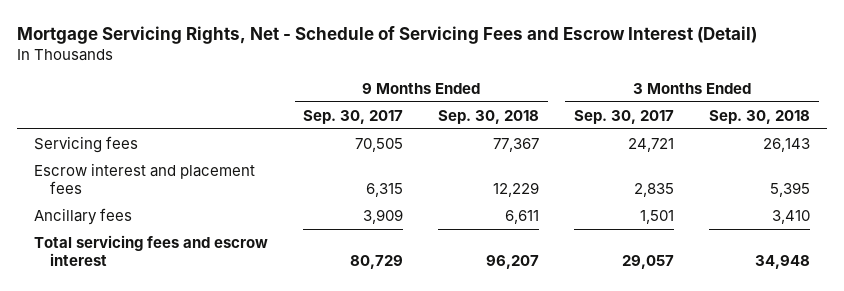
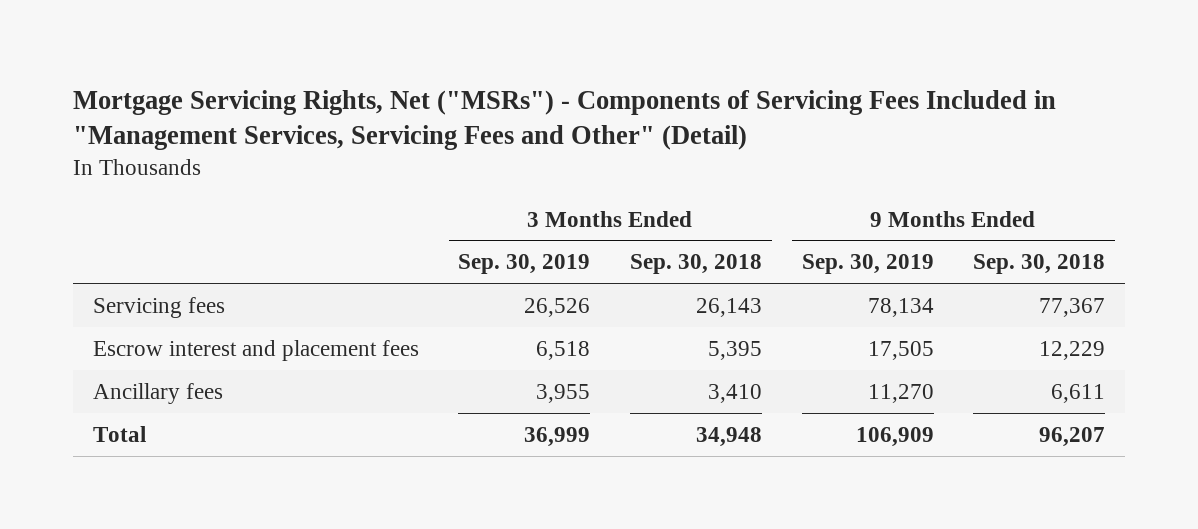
[17,25,758,44] Mortgage Servicing Rights, Net - Schedule of Servicing Fees and Escrow Interest (Detail) -> [73,89,1057,151] Mortgage Servicing Rights, Net ("MSRs") - Components of Servicing Fees Included in "Management Services, Servicing Fees and Other" (Detail)
[303,109,404,124] Sep. 30, 2017 -> none
[574,109,675,124] Sep. 30, 2017 -> none
none -> [458,254,591,275] Sep. 30, 2019
none -> [801,254,934,275] Sep. 30, 2019
[34,234,269,266] Total servicing fees and escrow interest -> [92,425,146,442] Total

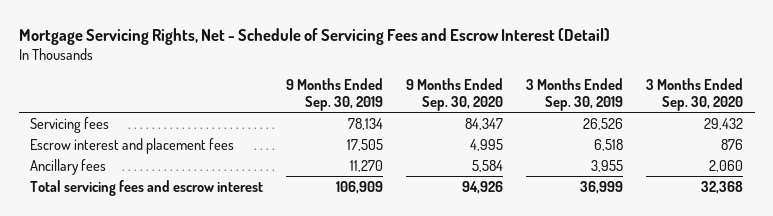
[73,89,1057,151] Mortgage Servicing Rights, Net ("MSRs") - Components of Servicing Fees Included in "Management Services, Servicing Fees and Other" (Detail) -> [18,27,610,45] Mortgage Servicing Rights, Net - Schedule of Servicing Fees and Escrow Interest (Detail)
[630,254,763,275] Sep. 30, 2018 -> none
[973,254,1106,275] Sep. 30, 2018 -> none
none -> [406,78,504,111] 9 Months Ended Sep. 30, 2020
none -> [646,78,744,111] 3 Months Ended Sep. 30, 2020
[92,425,146,442] Total -> [30,179,264,196] Total servicing fees and escrow interest

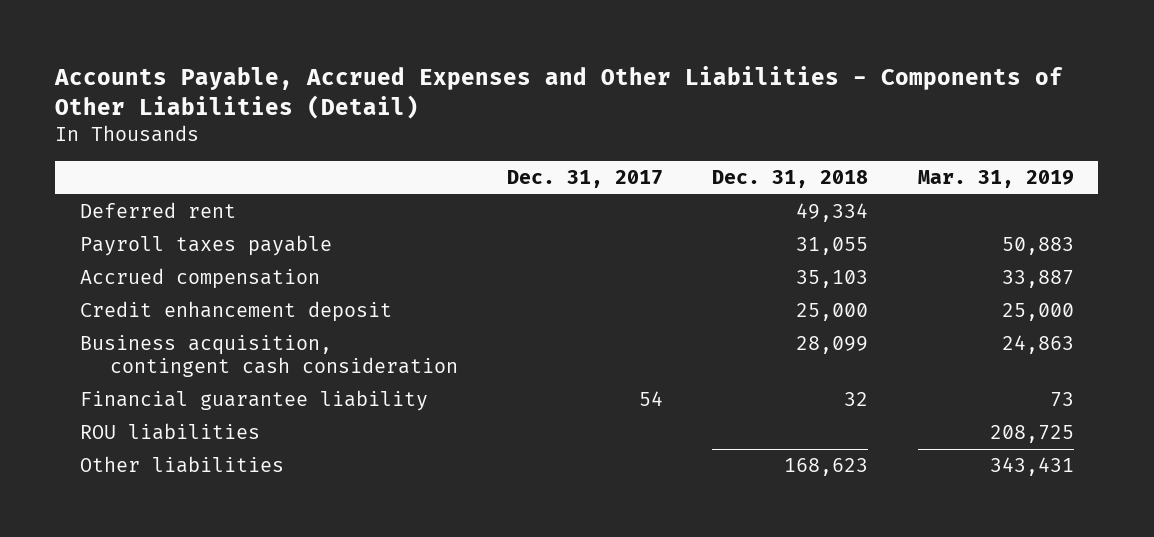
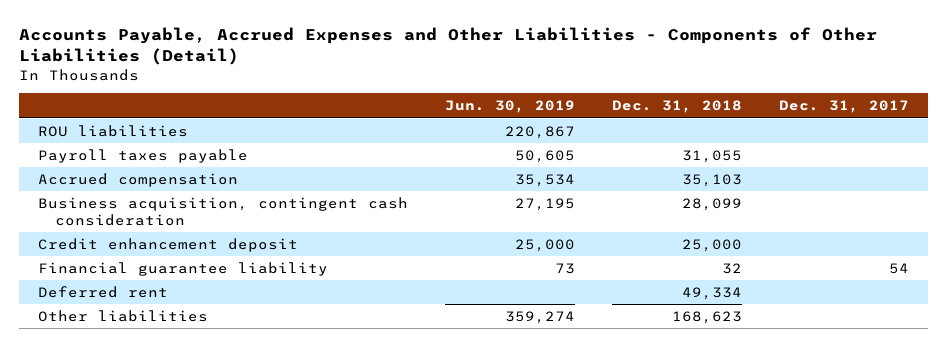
[917,169,1074,188] Mar. 31, 2019 -> none
none -> [445,100,576,114] Jun. 30, 2019
[80,423,261,441] ROU liabilities -> [37,124,188,137] ROU liabilities
[80,301,393,323] Credit enhancement deposit -> [37,237,298,252] Credit enhancement deposit
[80,202,237,219] Deferred rent -> [37,285,168,298] Deferred rent

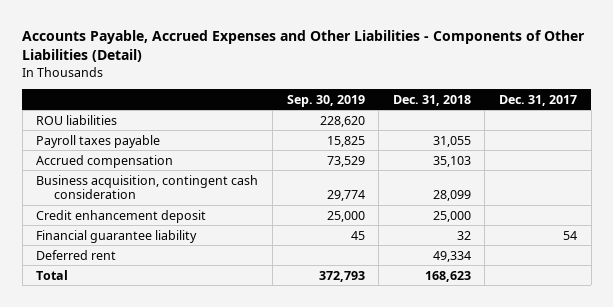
[445,100,576,114] Jun. 30, 2019 -> none
none -> [286,94,365,107] Sep. 30, 2019
[37,309,208,322] Other liabilities -> [36,269,69,280] Total

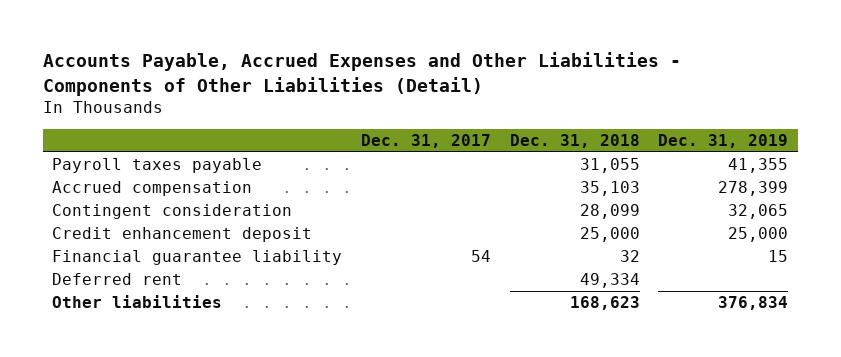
[286,94,365,107] Sep. 30, 2019 -> none
none -> [658,134,789,149] Dec. 31, 2019
[36,114,118,125] ROU liabilities -> none
[36,174,259,200] Business acquisition, contingent cash consideration -> [52,204,293,220] Contingent consideration
[36,269,69,280] Total -> [52,295,223,309] Other liabilities

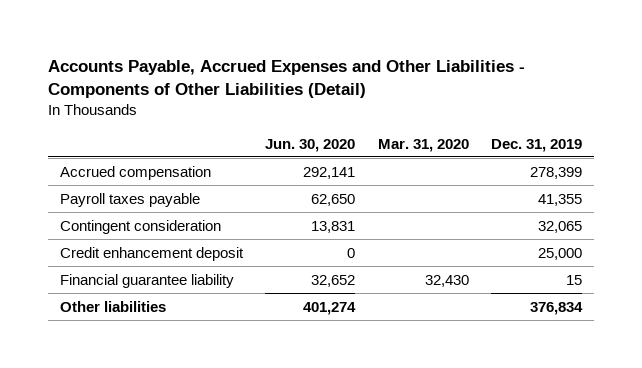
[360,134,491,149] Dec. 31, 2017 -> none
[509,134,640,149] Dec. 31, 2018 -> none
none -> [265,138,356,152] Jun. 30, 2020
none -> [377,138,469,152] Mar. 31, 2020
[52,158,263,174] Payroll taxes payable -> [59,192,200,207] Payroll taxes payable
[52,273,183,286] Deferred rent -> none

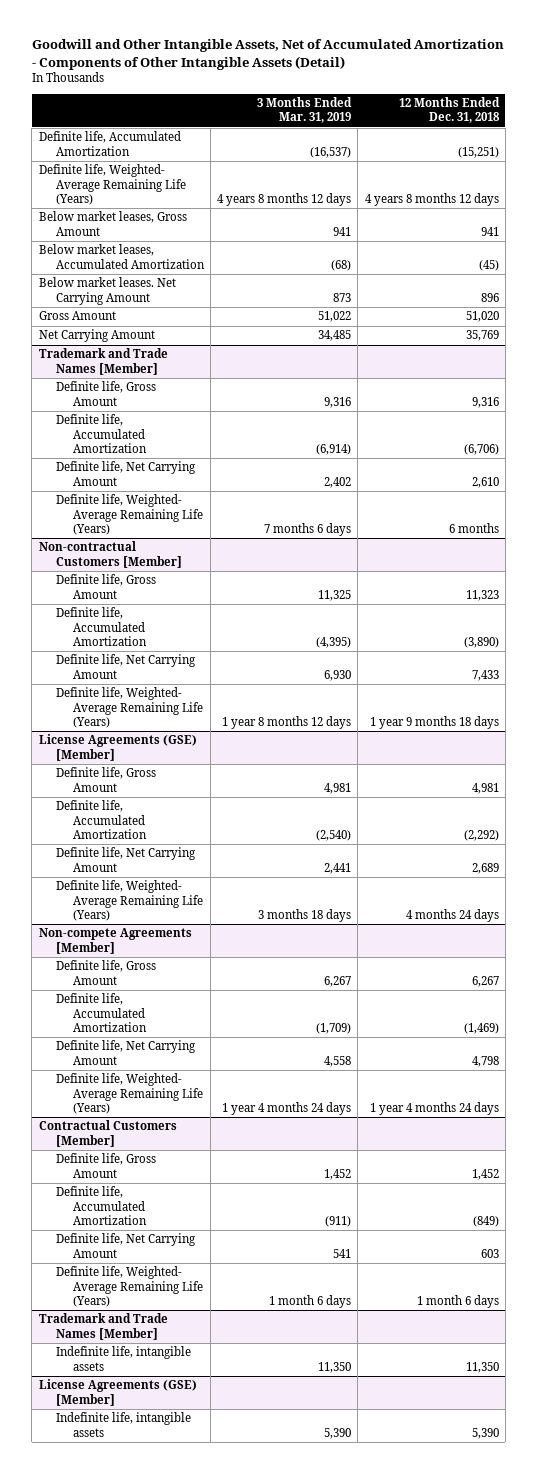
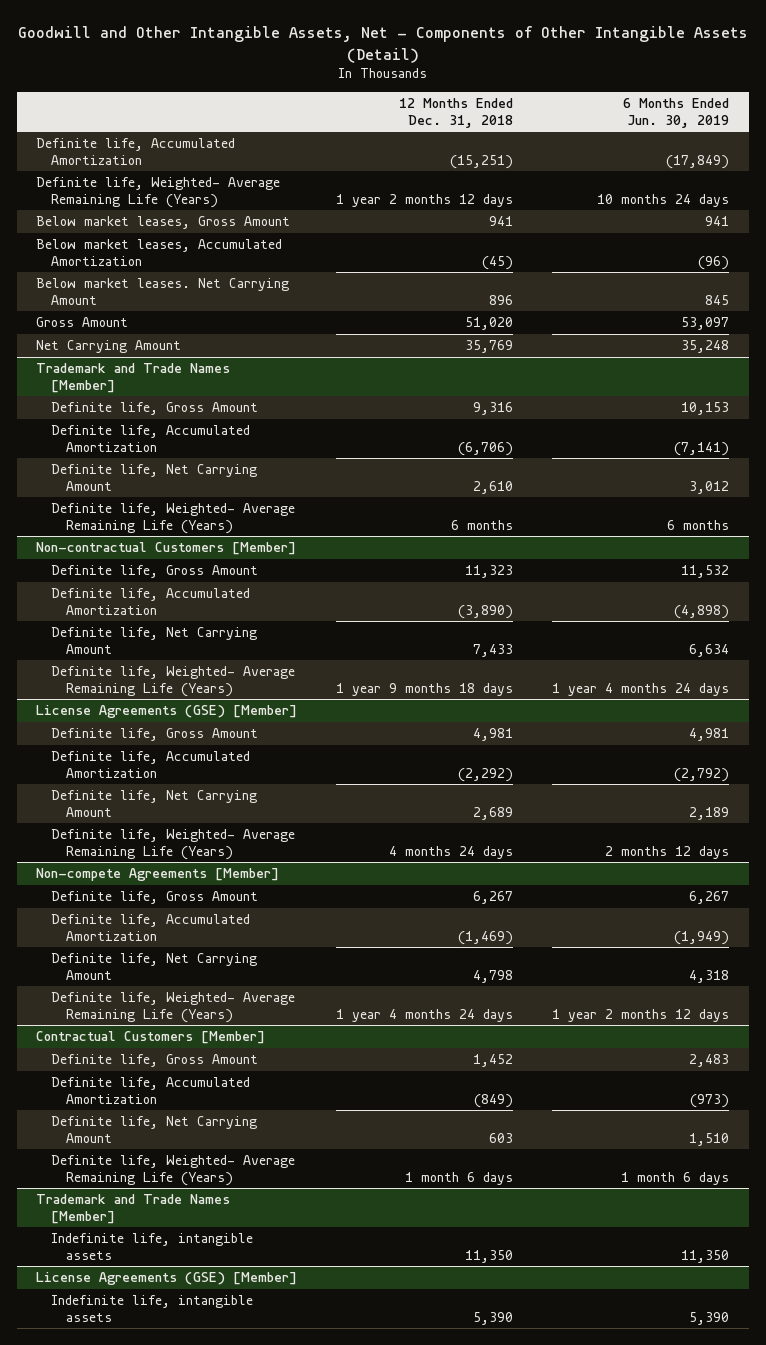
[31,39,504,71] Goodwill and Other Intangible Assets, Net of Accumulated Amortization - Components of Other Intangible Assets (Detail) -> [17,26,748,63] Goodwill and Other Intangible Assets, Net - Components of Other Intangible Assets (Detail)
[257,97,353,124] 3 Months Ended Mar. 31, 2019 -> none
none -> [623,97,730,128] 6 Months Ended Jun. 30, 2019
[364,192,499,206] 4 years 8 months 12 days -> [336,193,514,207] 1 year 2 months 12 days

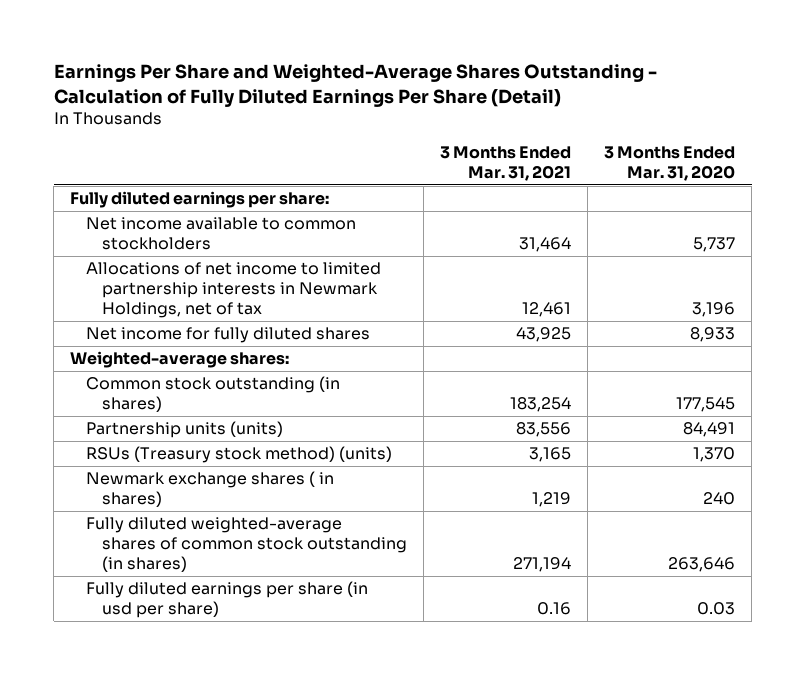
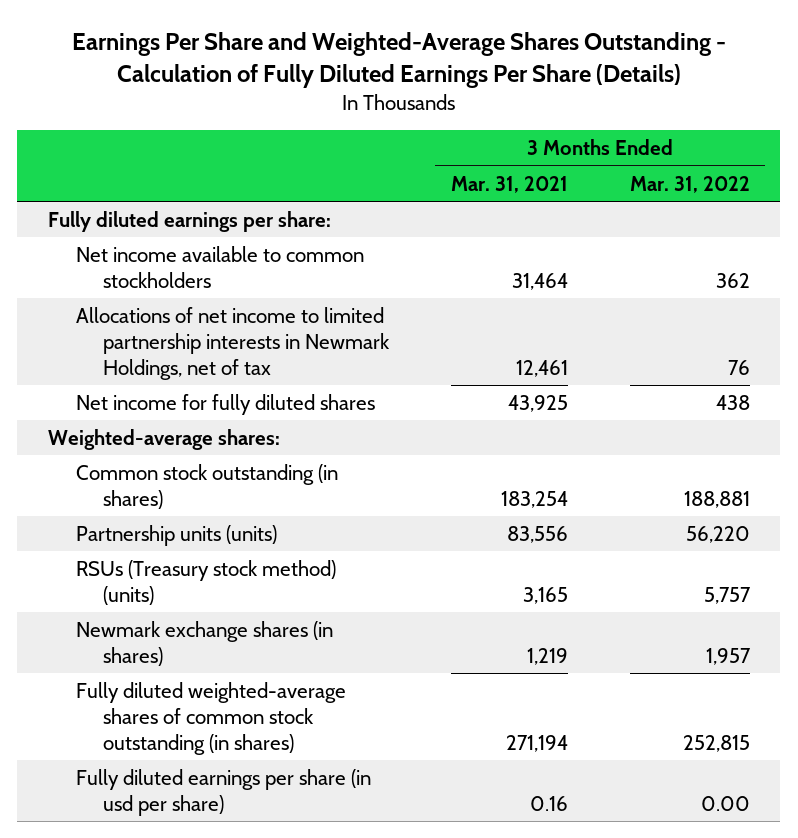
[53,64,657,107] Earnings Per Share and Weighted-Average Shares Outstanding - Calculation of Fully Diluted Earnings Per Share (Detail) -> [71,31,726,88] Earnings Per Share and Weighted-Average Shares Outstanding - Calculation of Fully Diluted Earnings Per Share (Details)
[604,146,736,182] 3 Months Ended Mar. 31, 2020 -> none
none -> [629,175,750,193] Mar. 31, 2022
[86,471,335,508] Newmark exchange shares ( in shares) -> [75,620,333,666] Newmark exchange shares (in shares)

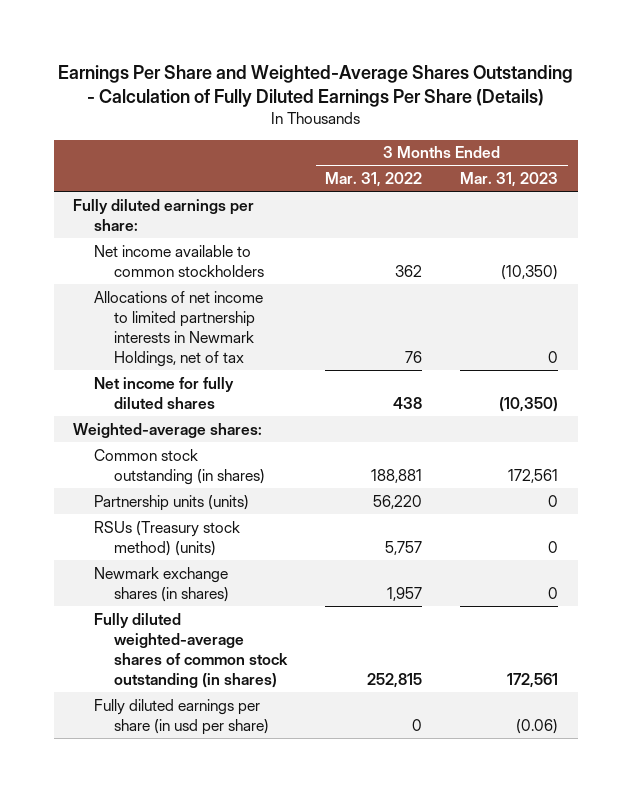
[450,175,568,193] Mar. 31, 2021 -> none
none -> [460,172,559,188] Mar. 31, 2023
[700,795,750,811] 0.00 -> [412,718,423,731] 0

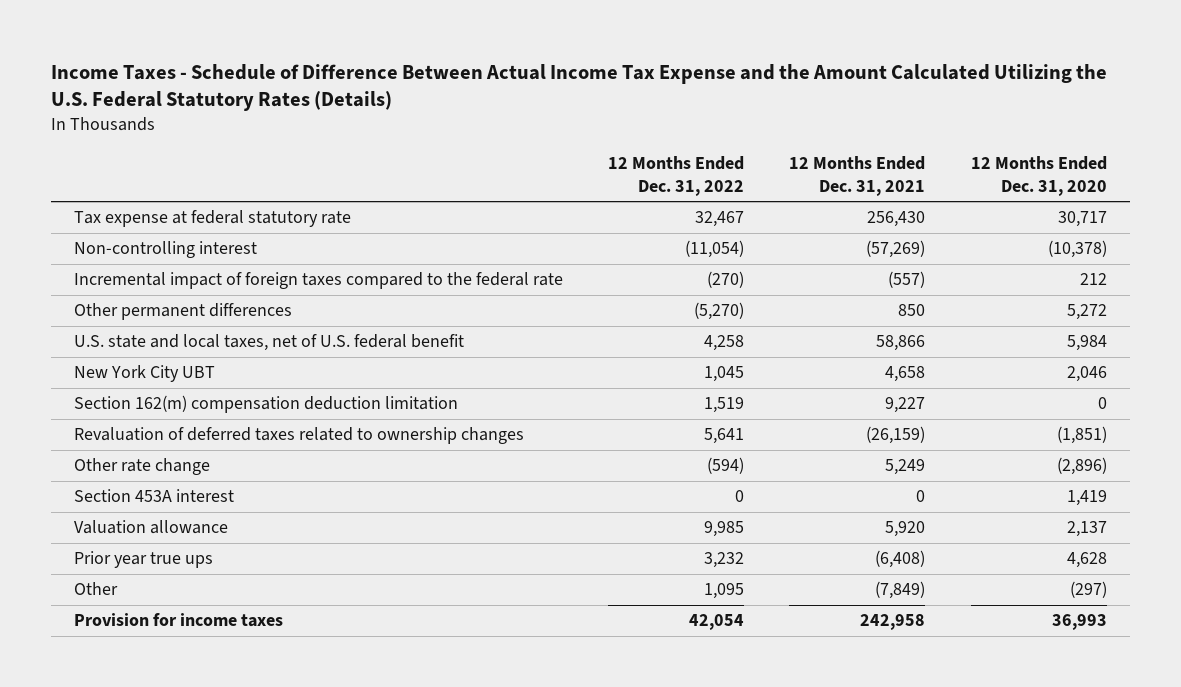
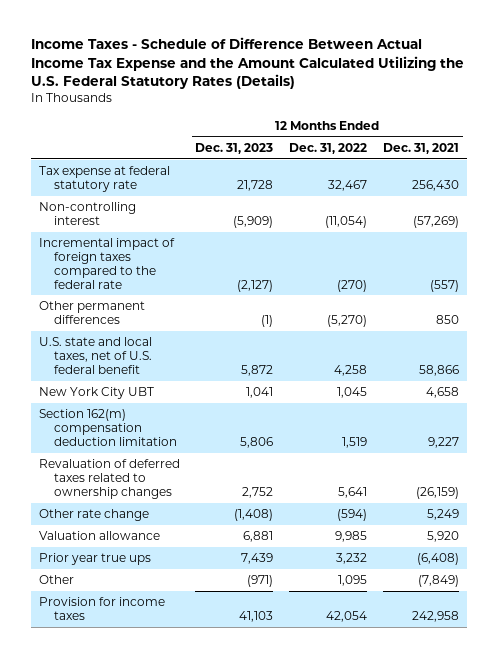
[970,156,1107,196] 12 Months Ended Dec. 31, 2020 -> none
none -> [195,142,274,154] Dec. 31, 2023
[73,489,234,503] Section 453A interest -> none

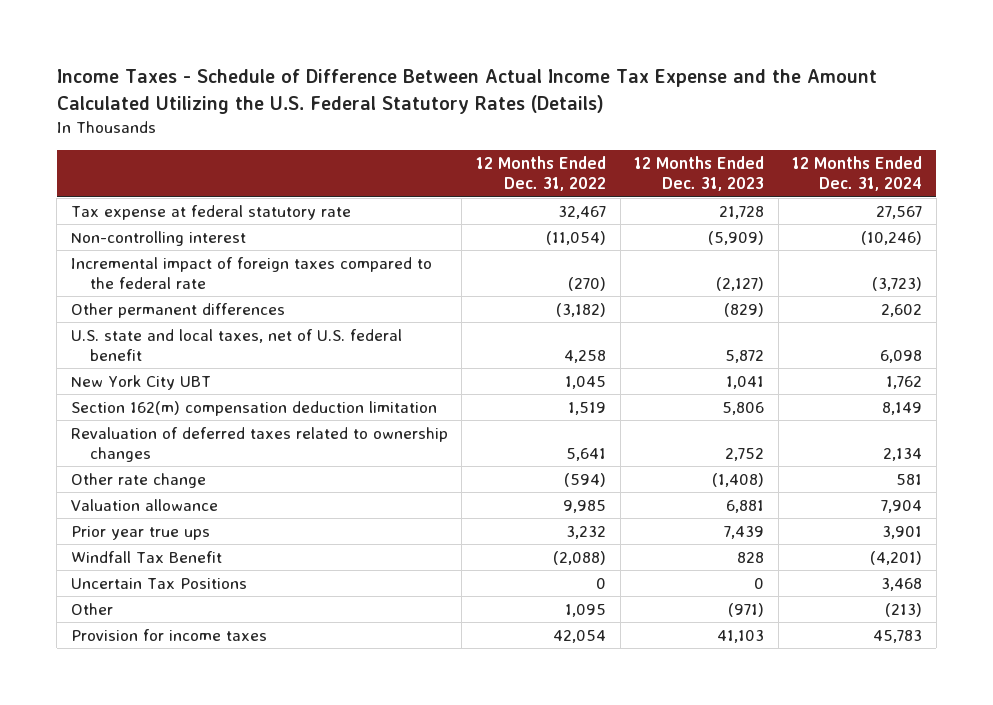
[382,142,459,154] Dec. 31, 2021 -> none
none -> [792,156,923,192] 12 Months Ended Dec. 31, 2024
[261,315,274,328] (1) -> [724,302,765,317] (829)
[327,315,368,328] (5,270) -> [555,302,606,317] (3,182)
none -> [70,550,222,563] Windfall Tax Benefit
none -> [70,577,247,589] Uncertain Tax Positions

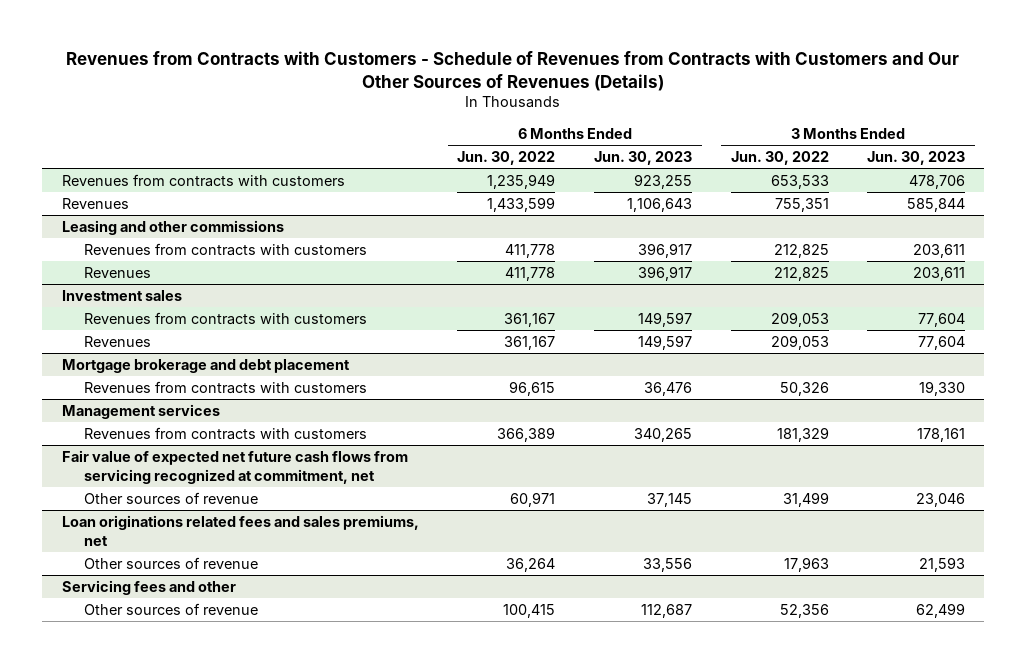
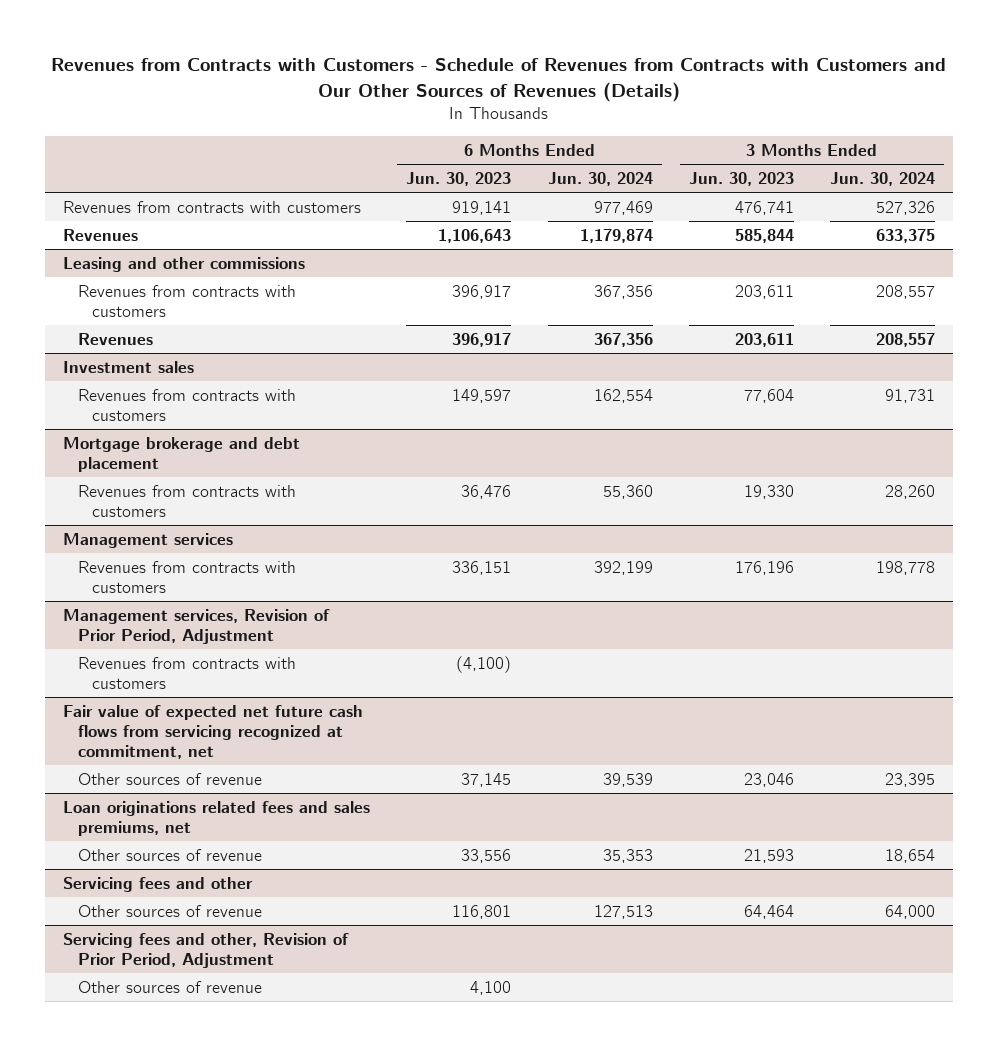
[457,151,556,166] Jun. 30, 2022 -> none
[730,151,829,166] Jun. 30, 2022 -> none
none -> [547,171,653,186] Jun. 30, 2024
none -> [830,171,936,186] Jun. 30, 2024
[633,173,692,189] 923,255 -> [452,200,512,215] 919,141
[909,174,966,189] 478,706 -> [734,200,794,215] 476,741
[84,335,152,347] Revenues -> none
[633,427,692,442] 340,265 -> [452,560,512,575] 336,151
[917,427,966,442] 178,161 -> [734,560,794,575] 176,196
none -> [63,608,331,644] Management services, Revision of Prior Period, Adjustment
none -> [77,656,296,689] Revenues from contracts with customers
[640,603,692,618] 112,687 -> [452,904,512,919] 116,801
[916,602,966,618] 62,499 -> [743,904,794,919] 64,464
none -> [63,932,350,968] Servicing fees and other, Revision of Prior Period, Adjustment
none -> [77,980,262,993] Other sources of revenue

